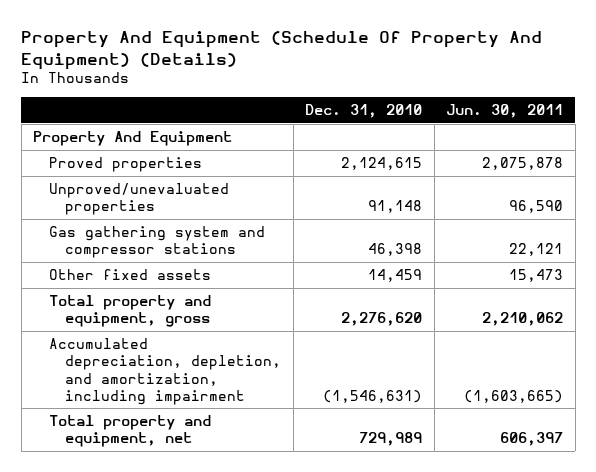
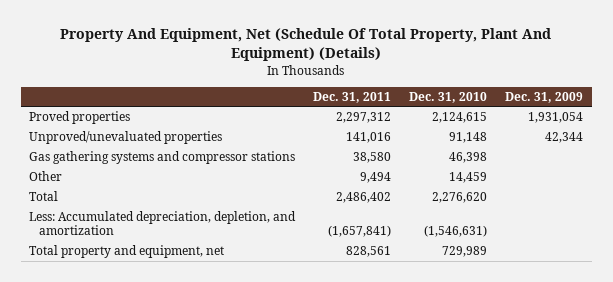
[21,30,543,70] Property And Equipment (Schedule Of Property And Equipment) (Details) -> [60,28,552,62] Property And Equipment, Net (Schedule Of Total Property, Plant And Equipment) (Details)
[446,104,564,119] Jun. 30, 2011 -> none
none -> [313,91,392,103] Dec. 31, 2011
none -> [505,91,584,103] Dec. 31, 2009
[33,131,233,147] Property And Equipment -> none
[49,226,266,259] Gas gathering system and compressor stations -> [29,151,296,165] Gas gathering systems and compressor stations
[49,269,212,281] Other fixed assets -> [29,171,63,182] Other
[49,295,212,328] Total property and equipment, gross -> [29,191,59,202] Total
[49,338,282,405] Accumulated depreciation, depletion, and amortization, including impairment -> [29,211,297,236] Less: Accumulated depreciation, depletion, and amortization

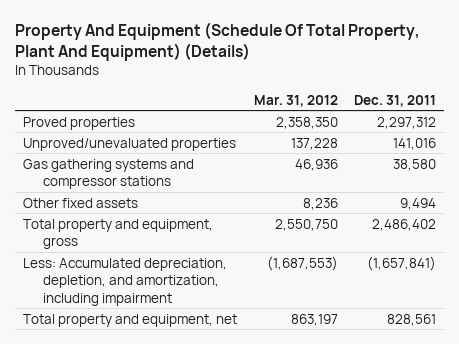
[60,28,552,62] Property And Equipment, Net (Schedule Of Total Property, Plant And Equipment) (Details) -> [14,21,420,62] Property And Equipment (Schedule Of Total Property, Plant And Equipment) (Details)
[409,91,488,103] Dec. 31, 2010 -> none
[505,91,584,103] Dec. 31, 2009 -> none
none -> [253,94,338,107] Mar. 31, 2012
[29,171,63,182] Other -> [23,197,139,208] Other fixed assets
[29,191,59,202] Total -> [23,218,214,250] Total property and equipment, gross
[29,211,297,236] Less: Accumulated depreciation, depletion, and amortization -> [23,257,228,306] Less: Accumulated depreciation, depletion, and amortization, including impairment

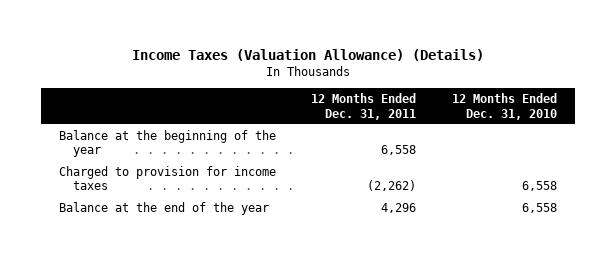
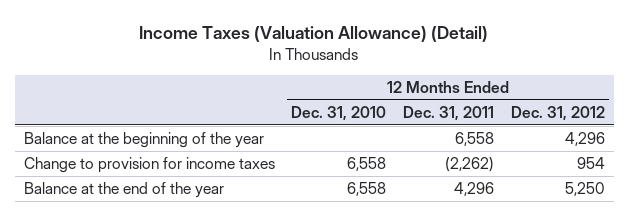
[131,48,484,61] Income Taxes (Valuation Allowance) (Details) -> [139,25,489,42] Income Taxes (Valuation Allowance) (Detail)
none -> [511,105,606,121] Dec. 31, 2012
[58,166,276,191] Charged to provision for income taxes -> [23,157,275,174] Change to provision for income taxes

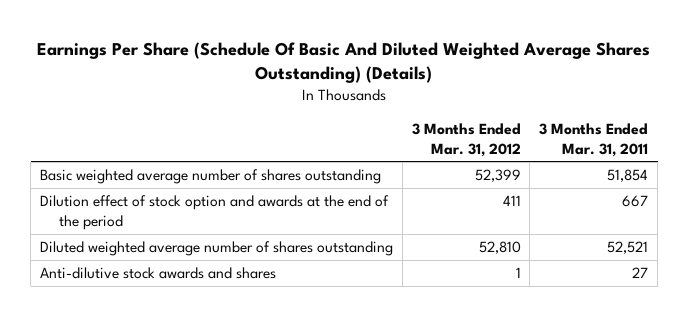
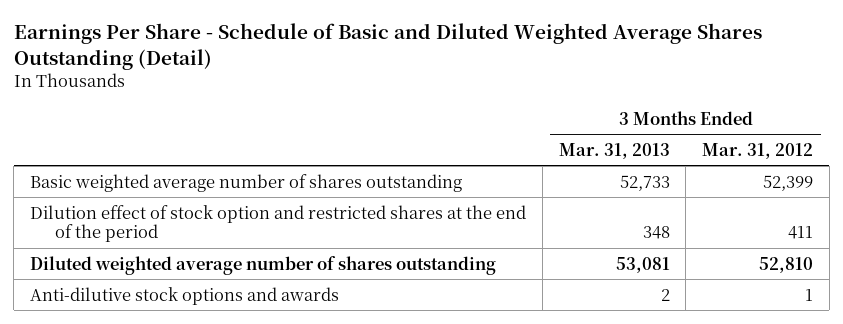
[37,41,651,83] Earnings Per Share (Schedule Of Basic And Diluted Weighted Average Shares Outstanding) (Details) -> [13,23,762,70] Earnings Per Share - Schedule of Basic and Diluted Weighted Average Shares Outstanding (Detail)
[539,122,649,157] 3 Months Ended Mar. 31, 2011 -> none
none -> [558,142,670,159] Mar. 31, 2013
[40,195,390,231] Dilution effect of stock option and awards at the end of the period -> [29,204,526,243] Dilution effect of stock option and restricted shares at the end of the period
[40,267,277,280] Anti-dilutive stock awards and shares -> [29,286,339,305] Anti-dilutive stock options and awards

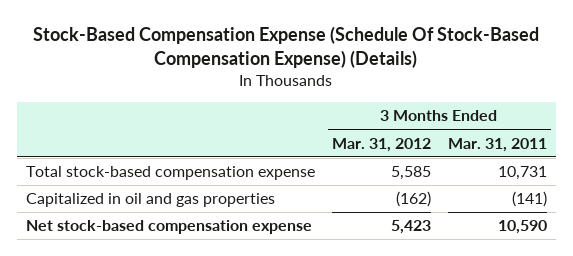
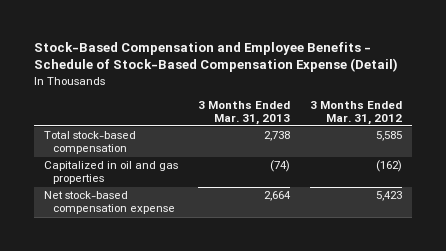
[33,26,540,69] Stock-Based Compensation Expense (Schedule Of Stock-Based Compensation Expense) (Details) -> [33,41,398,73] Stock-Based Compensation and Employee Benefits - Schedule of Stock-Based Compensation Expense (Detail)
[448,137,548,152] Mar. 31, 2011 -> none
none -> [197,100,290,125] 3 Months Ended Mar. 31, 2013
[25,166,315,181] Total stock-based compensation expense -> [43,131,136,155] Total stock-based compensation

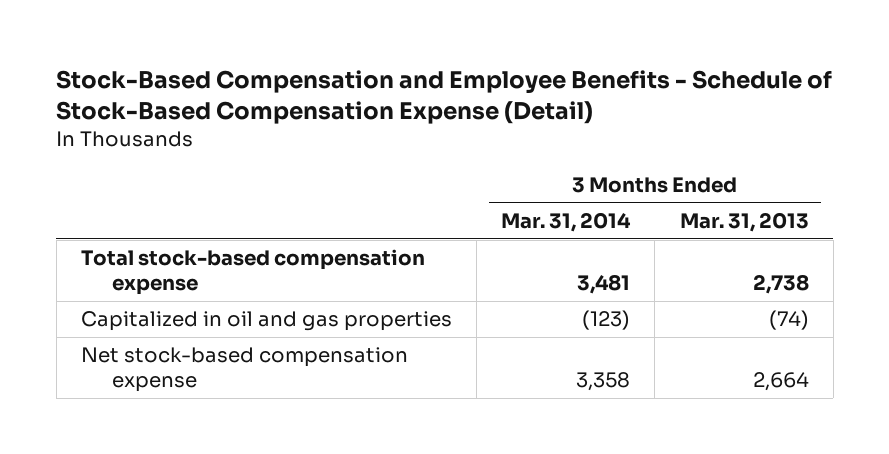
[310,100,403,125] 3 Months Ended Mar. 31, 2012 -> none
none -> [501,212,632,233] Mar. 31, 2014
[43,131,136,155] Total stock-based compensation -> [80,249,425,295] Total stock-based compensation expense

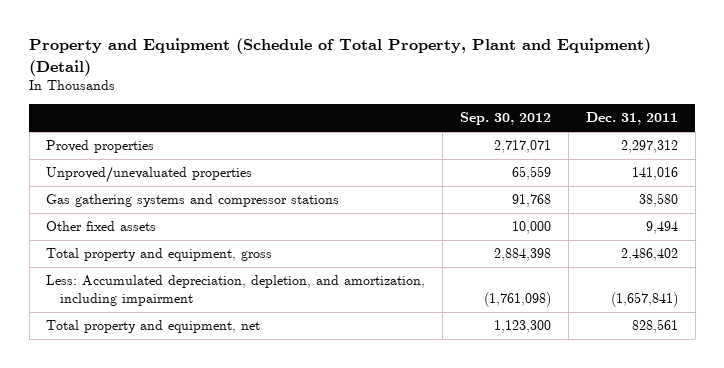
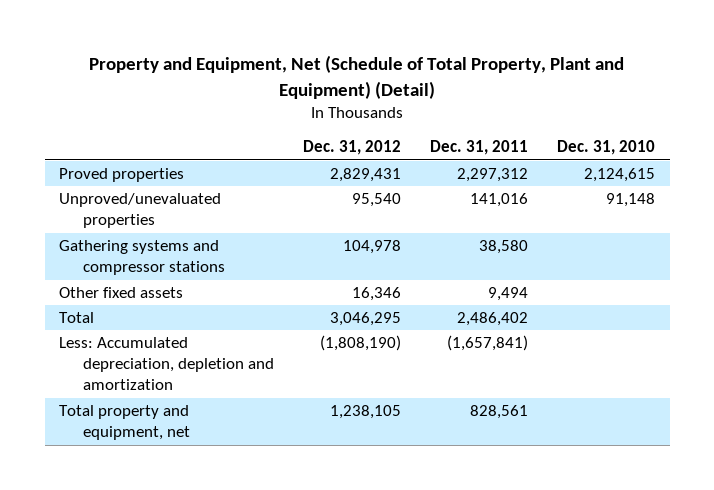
[29,38,652,76] Property and Equipment (Schedule of Total Property, Plant and Equipment) (Detail) -> [89,55,625,99] Property and Equipment, Net (Schedule of Total Property, Plant and Equipment) (Detail)
[460,112,552,126] Sep. 30, 2012 -> none
none -> [302,140,401,156] Dec. 31, 2012
none -> [556,140,655,156] Dec. 31, 2010
[46,194,340,208] Gas gathering systems and compressor stations -> [59,240,225,276] Gathering systems and compressor stations
[46,248,273,262] Total property and equipment, gross -> [59,312,95,324] Total
[46,275,426,306] Less: Accumulated depreciation, depletion, and amortization, including impairment -> [59,337,274,391] Less: Accumulated depreciation, depletion and amortization

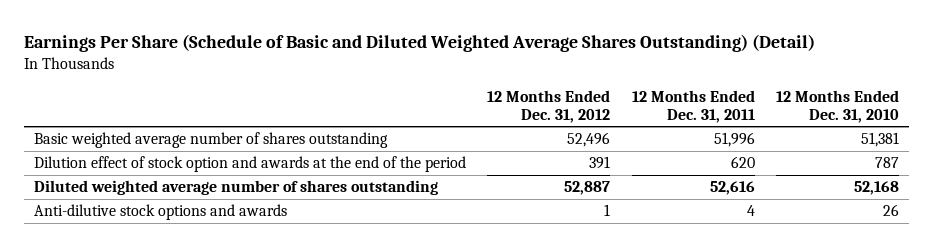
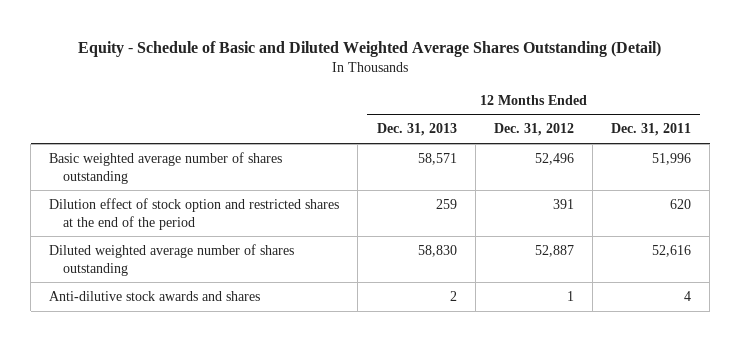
[23,33,815,52] Earnings Per Share (Schedule of Basic and Diluted Weighted Average Shares Outstanding) (Detail) -> [78,40,662,57] Equity - Schedule of Basic and Diluted Weighted Average Shares Outstanding (Detail)
[775,89,899,123] 12 Months Ended Dec. 31, 2010 -> none
none -> [376,123,457,137] Dec. 31, 2013
[34,156,467,173] Dilution effect of stock option and awards at the end of the period -> [49,197,340,230] Dilution effect of stock option and restricted shares at the end of the period
[34,204,288,221] Anti-dilutive stock options and awards -> [49,290,261,301] Anti-dilutive stock awards and shares

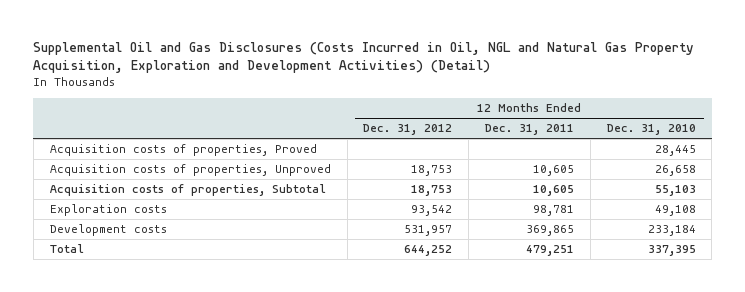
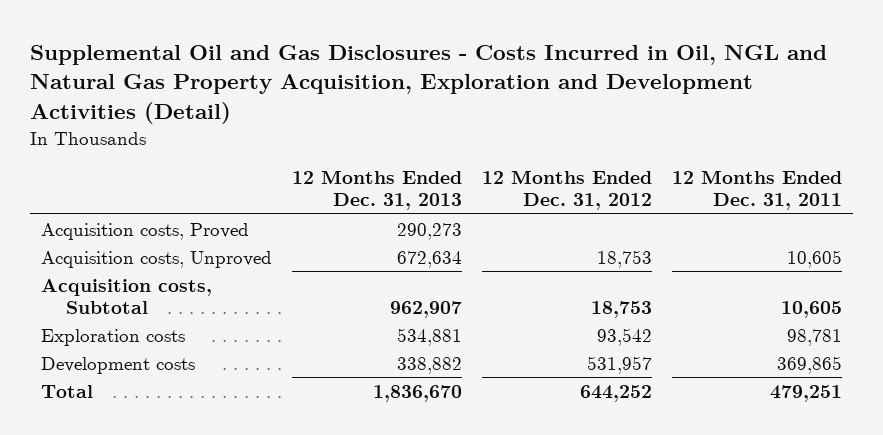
[33,41,695,73] Supplemental Oil and Gas Disclosures (Costs Incurred in Oil, NGL and Natural Gas Property Acquisition, Exploration and Development Activities) (Detail) -> [30,44,828,124] Supplemental Oil and Gas Disclosures - Costs Incurred in Oil, NGL and Natural Gas Property Acquisition, Exploration and Development Activities (Detail)
[606,124,696,136] Dec. 31, 2010 -> none
none -> [291,170,462,211] 12 Months Ended Dec. 31, 2013
[49,144,317,157] Acquisition costs of properties, Proved -> [40,222,249,240] Acquisition costs, Proved
[49,164,331,177] Acquisition costs of properties, Unproved -> [40,250,272,268] Acquisition costs, Unproved
[49,184,326,197] Acquisition costs of properties, Subtotal -> [40,278,212,314] Acquisition costs, Subtotal

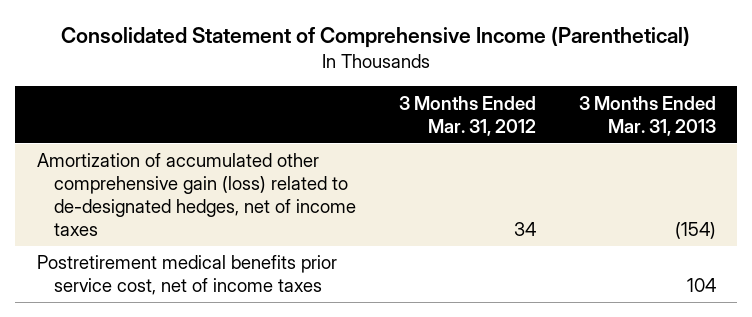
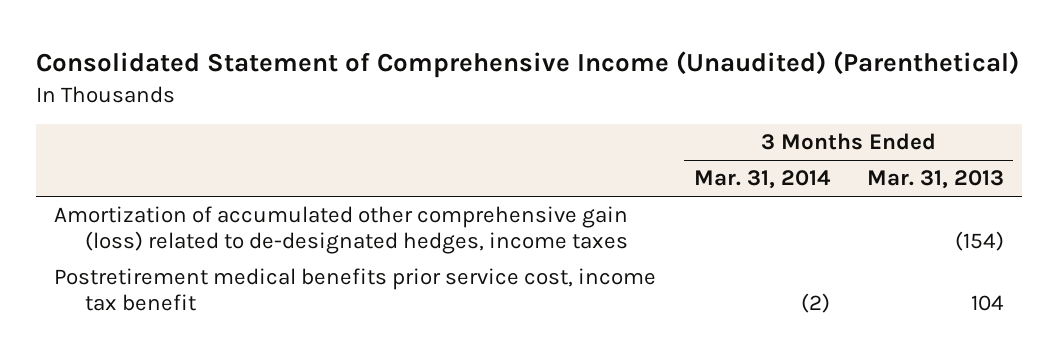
[61,26,691,49] Consolidated Statement of Comprehensive Income (Parenthetical) -> [35,51,1019,79] Consolidated Statement of Comprehensive Income (Unaudited) (Parenthetical)
[398,95,536,136] 3 Months Ended Mar. 31, 2012 -> none
none -> [693,170,831,190] Mar. 31, 2014
[36,153,356,237] Amortization of accumulated other comprehensive gain (loss) related to de-designated hedges, net of income taxes -> [54,206,629,255] Amortization of accumulated other comprehensive gain (loss) related to de-designated hedges, income taxes
[36,255,337,296] Postretirement medical benefits prior service cost, net of income taxes -> [54,268,657,312] Postretirement medical benefits prior service cost, income tax benefit

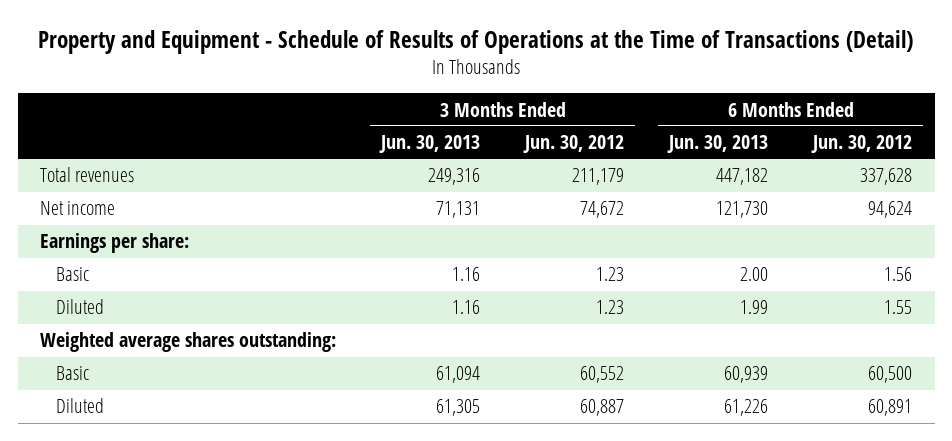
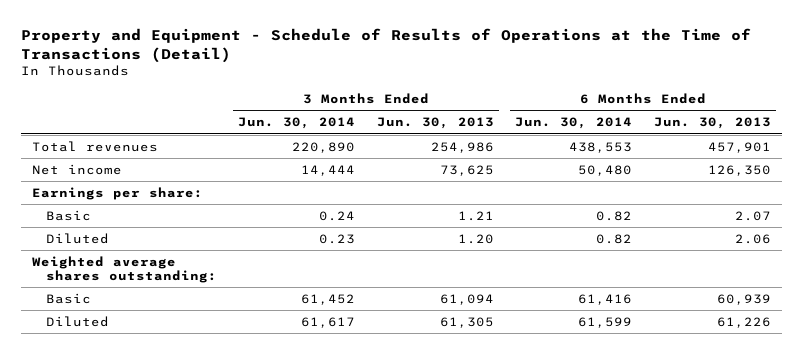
[523,135,625,154] Jun. 30, 2012 -> none
[811,135,913,154] Jun. 30, 2012 -> none
none -> [238,117,356,130] Jun. 30, 2014
none -> [515,117,633,130] Jun. 30, 2014
[428,168,481,186] 249,316 -> [430,141,494,153] 254,986
[716,168,769,186] 447,182 -> [708,141,772,153] 457,901
[436,201,481,219] 71,131 -> [439,164,494,176] 73,625
[716,201,769,219] 121,730 -> [708,164,772,176] 126,350
[452,267,481,282] 1.16 -> [457,210,494,221] 1.21
[740,267,769,282] 2.00 -> [735,210,772,221] 2.07
[452,300,481,315] 1.16 -> [457,233,494,244] 1.20
[740,300,769,315] 1.99 -> [735,233,772,244] 2.06

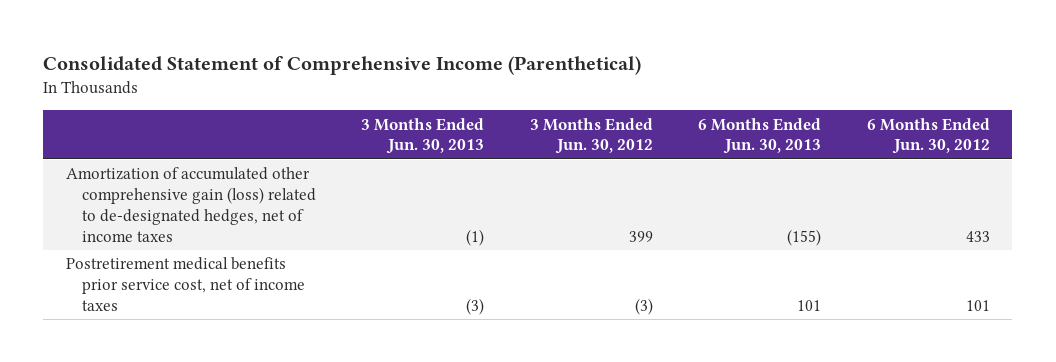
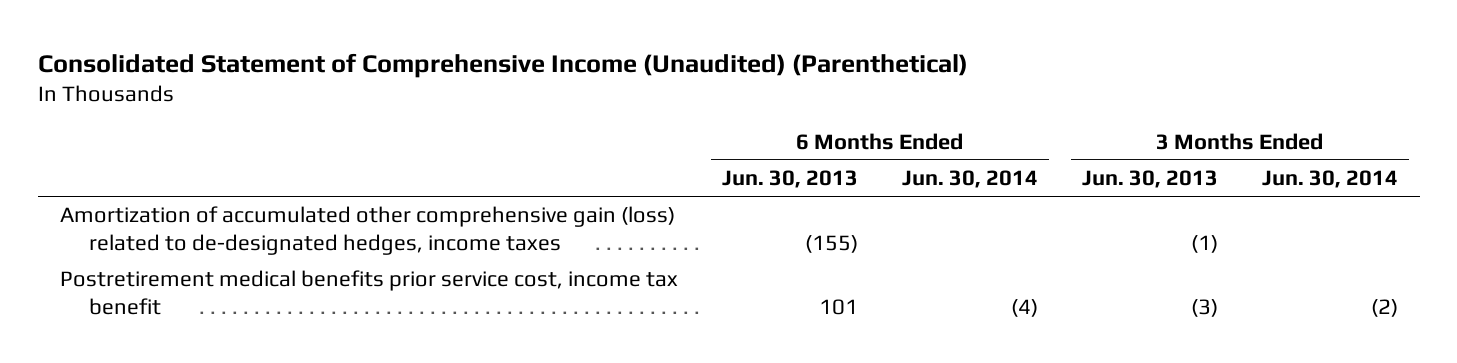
[43,56,642,76] Consolidated Statement of Comprehensive Income (Parenthetical) -> [37,52,968,78] Consolidated Statement of Comprehensive Income (Unaudited) (Parenthetical)
[529,117,653,155] 3 Months Ended Jun. 30, 2012 -> none
[866,117,990,155] 6 Months Ended Jun. 30, 2012 -> none
none -> [901,170,1038,189] Jun. 30, 2014
none -> [1261,170,1398,189] Jun. 30, 2014
[66,167,316,242] Amortization of accumulated other comprehensive gain (loss) related to de-designated hedges, net of income taxes -> [59,206,675,256] Amortization of accumulated other comprehensive gain (loss) related to de-designated hedges, income taxes
[66,257,305,311] Postretirement medical benefits prior service cost, net of income taxes -> [59,270,678,316] Postretirement medical benefits prior service cost, income tax benefit

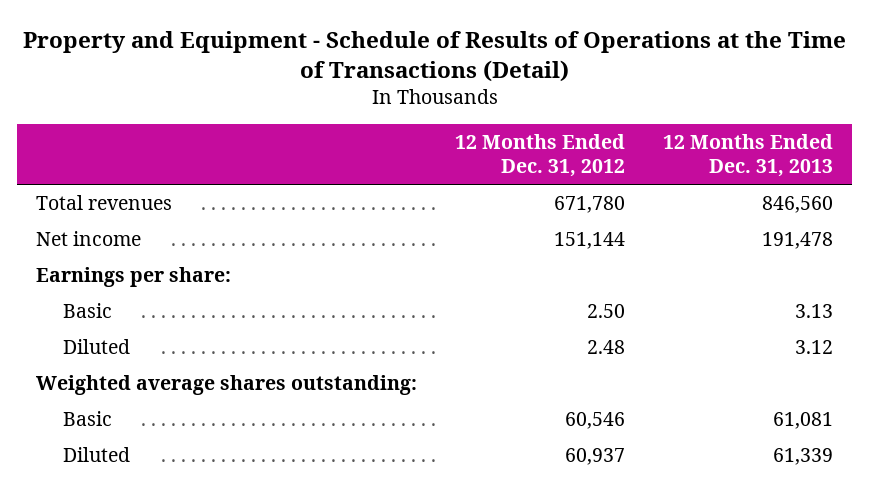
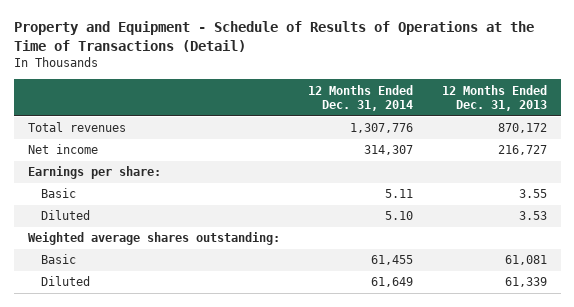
[455,133,626,178] 12 Months Ended Dec. 31, 2012 -> none
none -> [308,84,414,111] 12 Months Ended Dec. 31, 2014
[762,196,834,214] 846,560 -> [497,123,547,134] 870,172
[762,232,834,250] 191,478 -> [497,145,547,156] 216,727
[795,304,834,319] 3.13 -> [518,189,547,199] 3.55
[795,340,834,355] 3.12 -> [518,211,547,221] 3.53

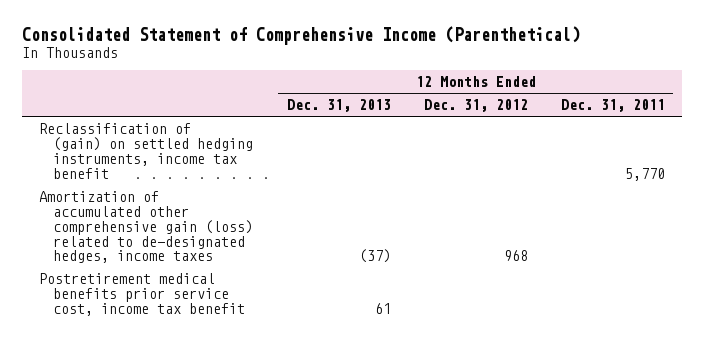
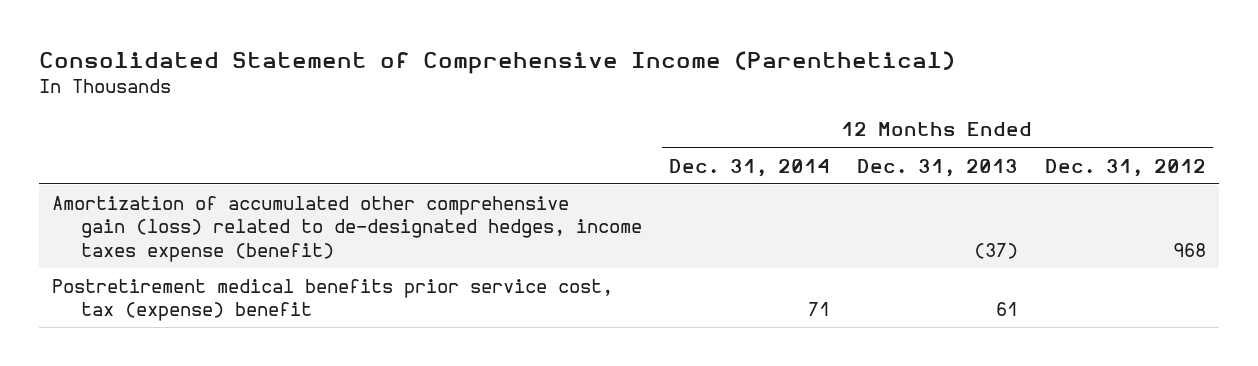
[560,99,665,113] Dec. 31, 2011 -> none
none -> [668,158,830,177] Dec. 31, 2014
[39,123,254,179] Reclassification of (gain) on settled hedging instruments, income tax benefit -> none
[39,191,254,264] Amortization of accumulated other comprehensive gain (loss) related to de-designated hedges, income taxes -> [52,196,642,262] Amortization of accumulated other comprehensive gain (loss) related to de-designated hedges, income taxes expense (benefit)
[39,273,246,316] Postretirement medical benefits prior service cost, income tax benefit -> [52,279,614,322] Postretirement medical benefits prior service cost, tax (expense) benefit

